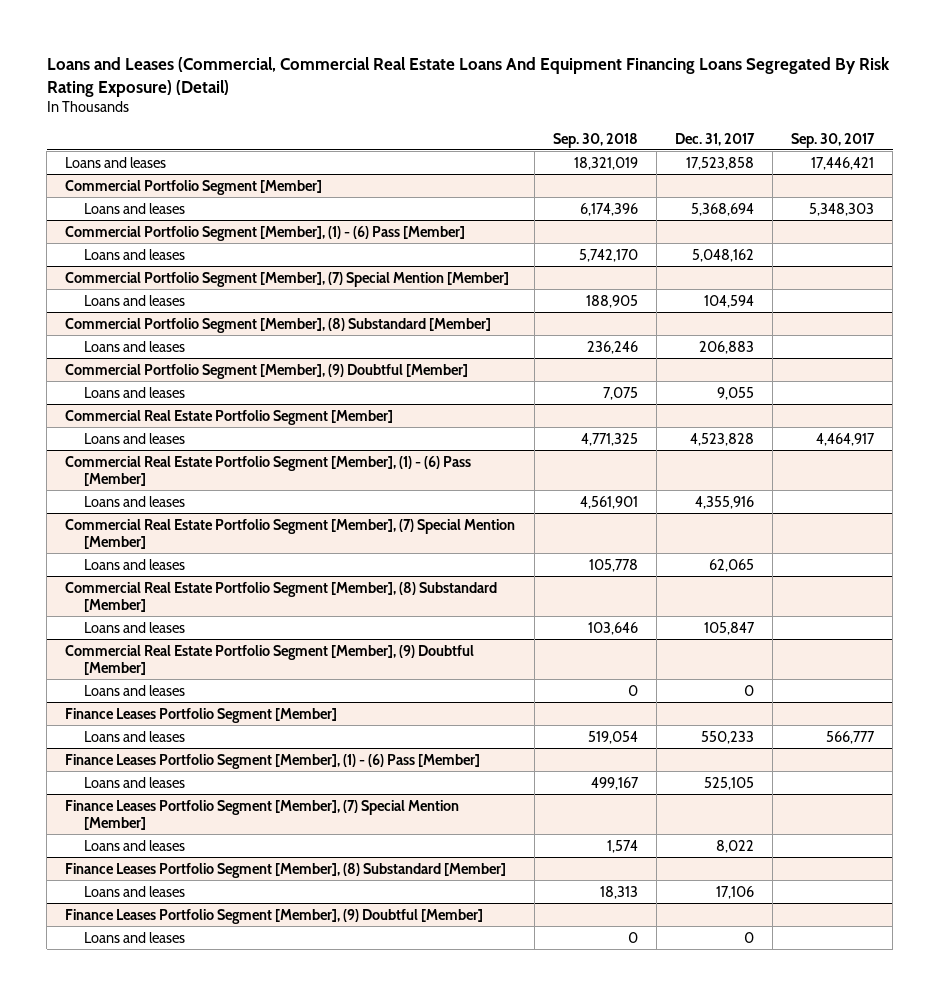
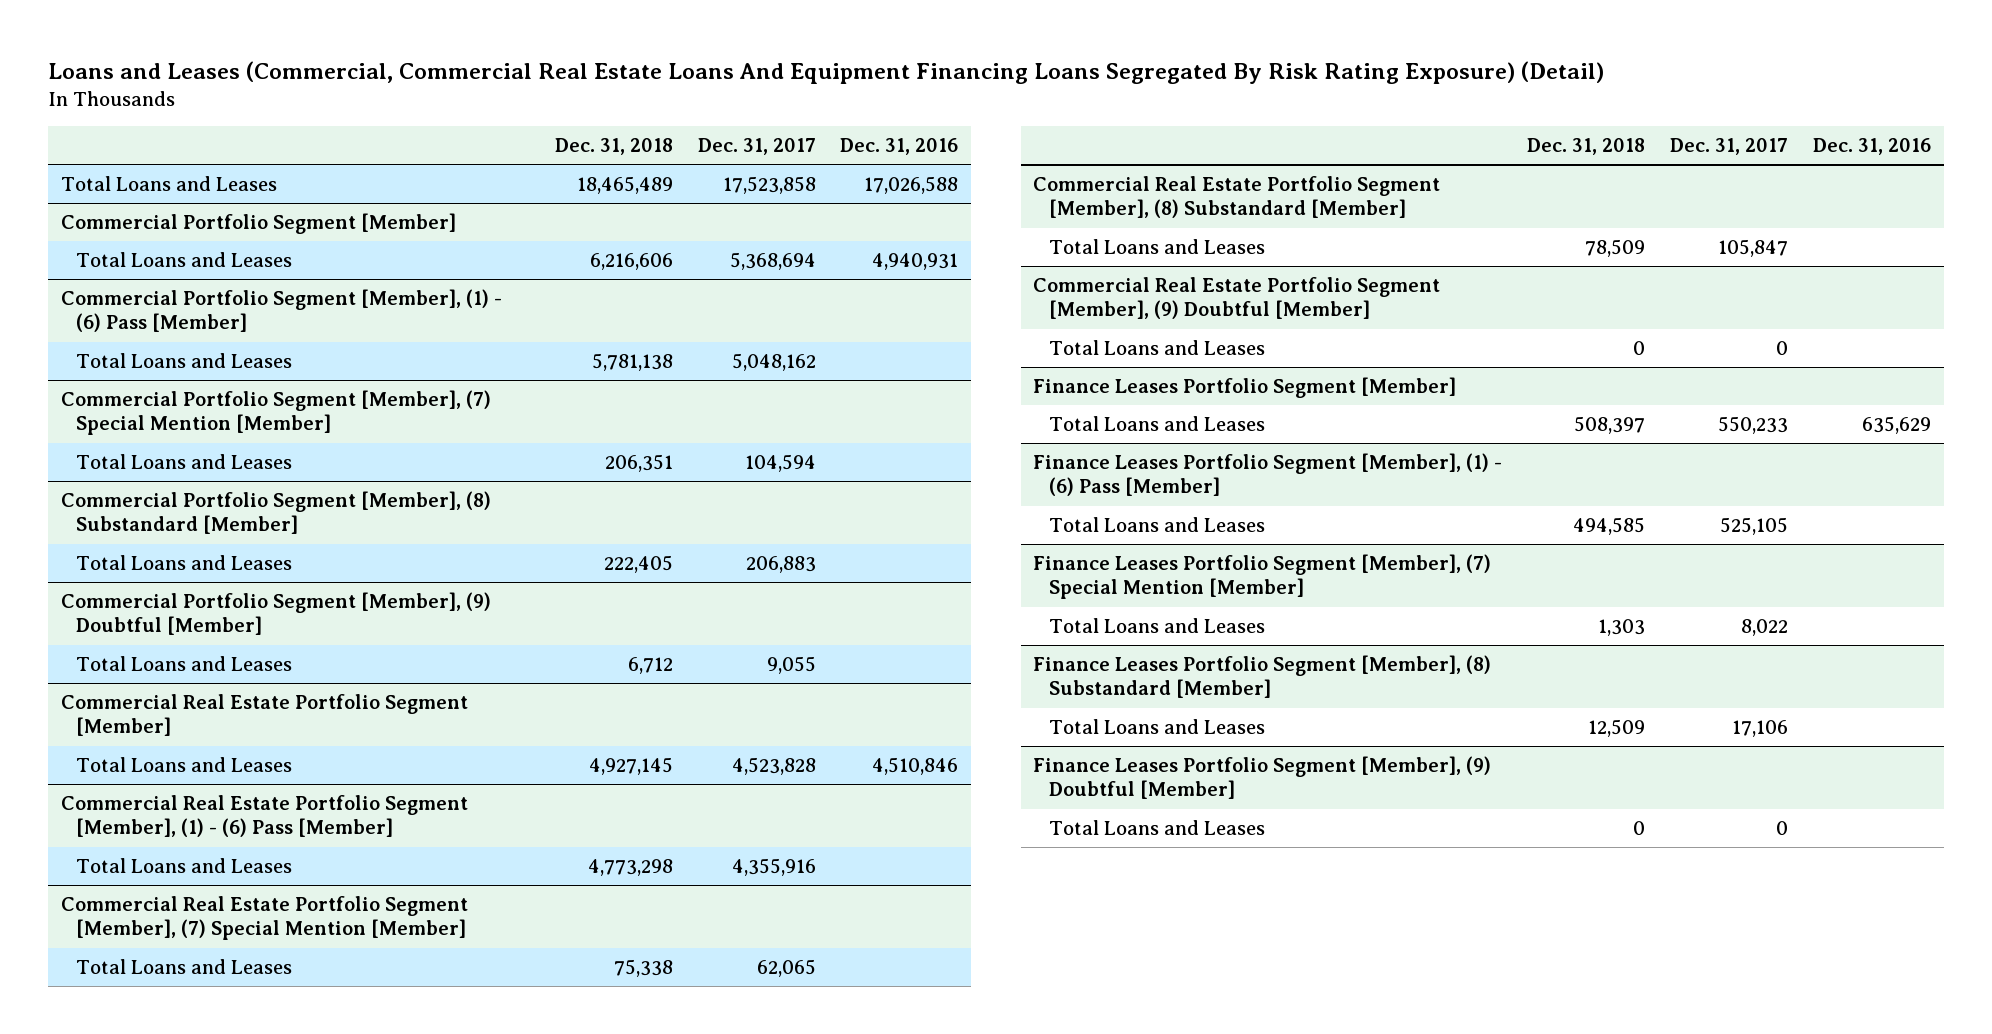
[552,132,638,148] Sep. 30, 2018 -> none
[791,132,876,148] Sep. 30, 2017 -> none
none -> [554,138,673,156] Dec. 31, 2018
none -> [840,138,959,156] Dec. 31, 2016
[65,156,167,168] Loans and leases -> [60,176,277,192] Total Loans and Leases
[83,202,185,214] Loans and leases -> [75,252,292,268] Total Loans and Leases
[83,248,185,260] Loans and leases -> [75,353,292,369] Total Loans and Leases
[83,294,185,306] Loans and leases -> [75,454,292,470] Total Loans and Leases
[83,340,185,352] Loans and leases -> [75,555,292,571] Total Loans and Leases
[83,386,185,398] Loans and leases -> [75,656,292,672] Total Loans and Leases
[83,432,185,444] Loans and leases -> [75,757,292,773] Total Loans and Leases
[83,495,185,507] Loans and leases -> [75,858,292,874] Total Loans and Leases
[83,558,185,570] Loans and leases -> [75,959,292,975] Total Loans and Leases
[83,621,185,633] Loans and leases -> [1048,239,1265,255] Total Loans and Leases
[83,684,185,696] Loans and leases -> [1048,340,1265,356] Total Loans and Leases
[83,730,185,742] Loans and leases -> [1048,416,1265,432] Total Loans and Leases
[83,776,185,788] Loans and leases -> [1048,517,1265,533] Total Loans and Leases
[83,839,185,851] Loans and leases -> [1048,618,1265,634] Total Loans and Leases
[83,885,185,897] Loans and leases -> [1048,719,1265,735] Total Loans and Leases
[83,931,185,943] Loans and leases -> [1048,820,1265,836] Total Loans and Leases

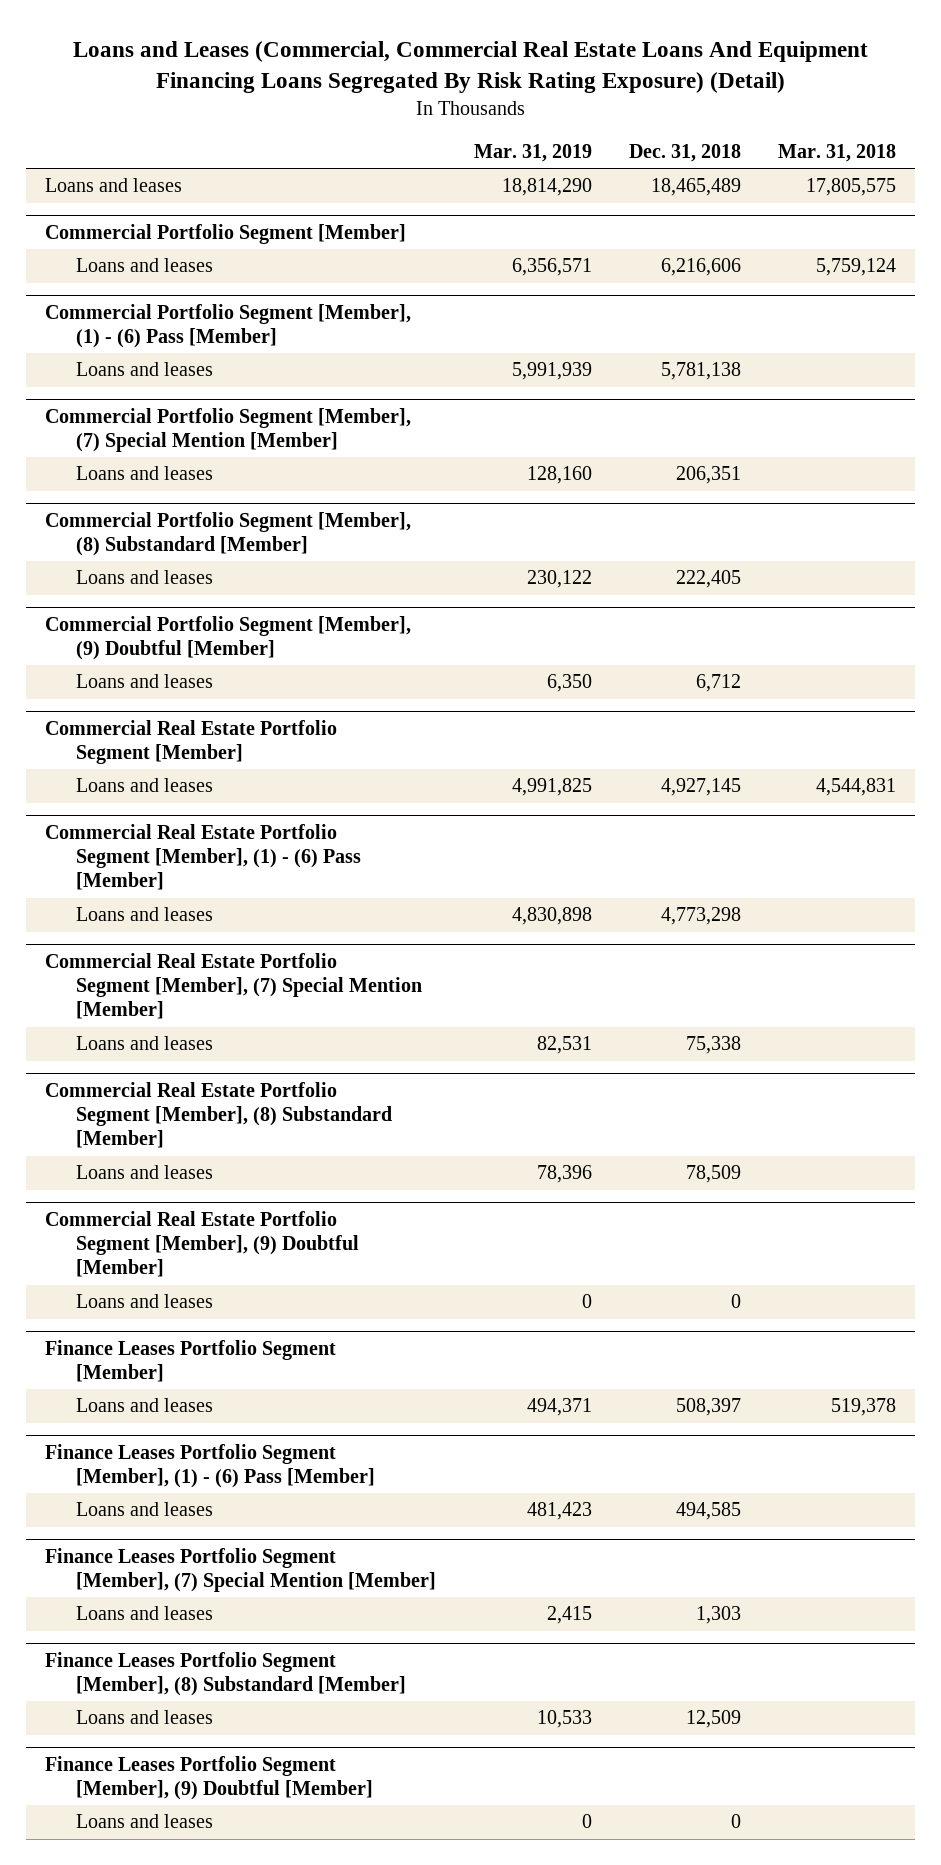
[697,138,816,156] Dec. 31, 2017 -> none
[840,138,959,156] Dec. 31, 2016 -> none
none -> [473,143,592,162] Mar. 31, 2019
none -> [778,143,897,162] Mar. 31, 2018
[60,176,277,192] Total Loans and Leases -> [44,178,182,193] Loans and leases
[75,252,292,268] Total Loans and Leases -> [76,258,214,273] Loans and leases
[75,353,292,369] Total Loans and Leases -> [76,362,214,377] Loans and leases
[75,454,292,470] Total Loans and Leases -> [76,466,214,481] Loans and leases
[75,555,292,571] Total Loans and Leases -> [76,570,214,585] Loans and leases
[75,656,292,672] Total Loans and Leases -> [76,674,214,689] Loans and leases
[75,757,292,773] Total Loans and Leases -> [76,778,214,793] Loans and leases
[75,858,292,874] Total Loans and Leases -> [76,907,214,922] Loans and leases
[75,959,292,975] Total Loans and Leases -> [76,1036,214,1051] Loans and leases
[1048,239,1265,255] Total Loans and Leases -> [76,1165,214,1180] Loans and leases
[1048,340,1265,356] Total Loans and Leases -> [76,1294,214,1309] Loans and leases
[1048,416,1265,432] Total Loans and Leases -> [76,1398,214,1413] Loans and leases
[1048,517,1265,533] Total Loans and Leases -> [76,1502,214,1517] Loans and leases
[1048,618,1265,634] Total Loans and Leases -> [76,1606,214,1621] Loans and leases
[1048,719,1265,735] Total Loans and Leases -> [76,1710,214,1725] Loans and leases
[1048,820,1265,836] Total Loans and Leases -> [76,1814,214,1829] Loans and leases

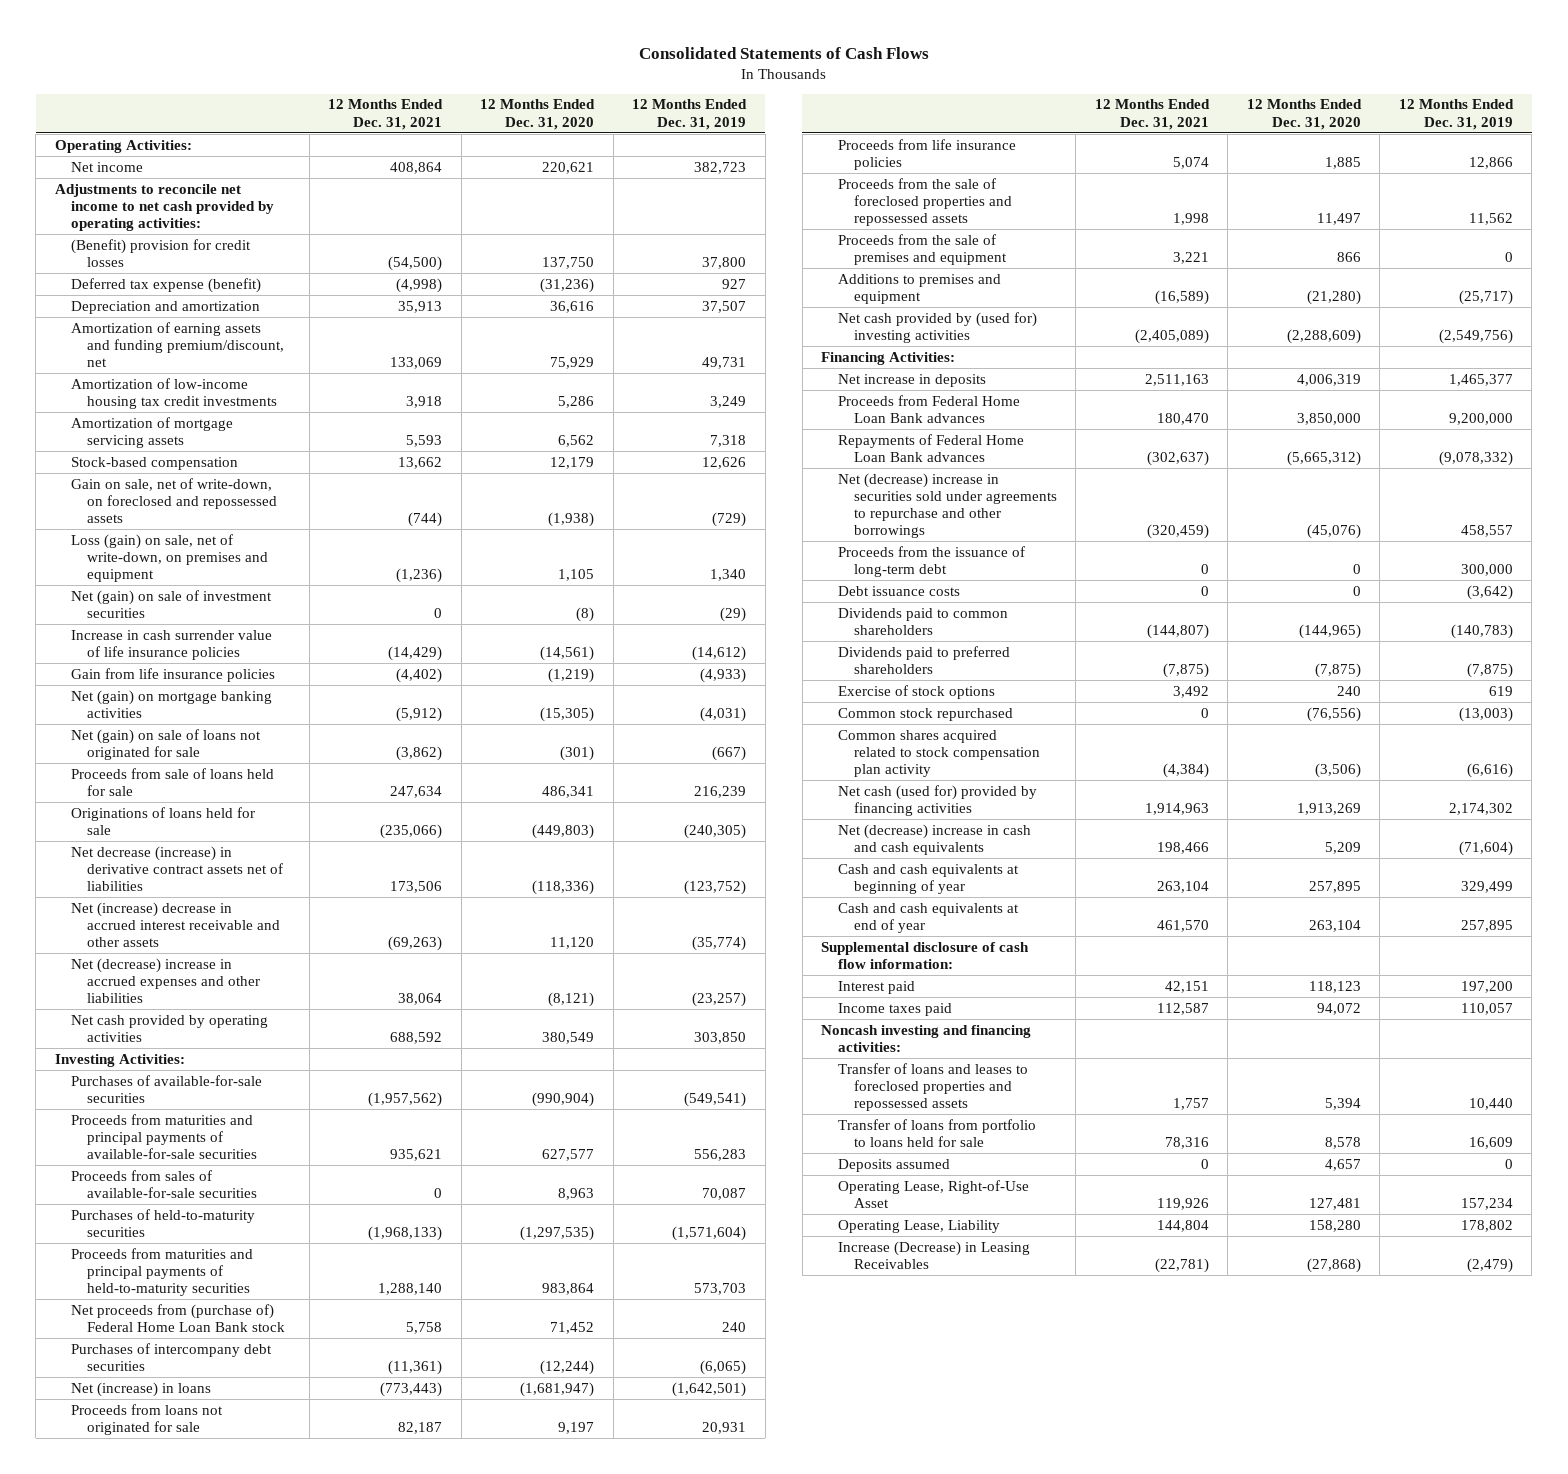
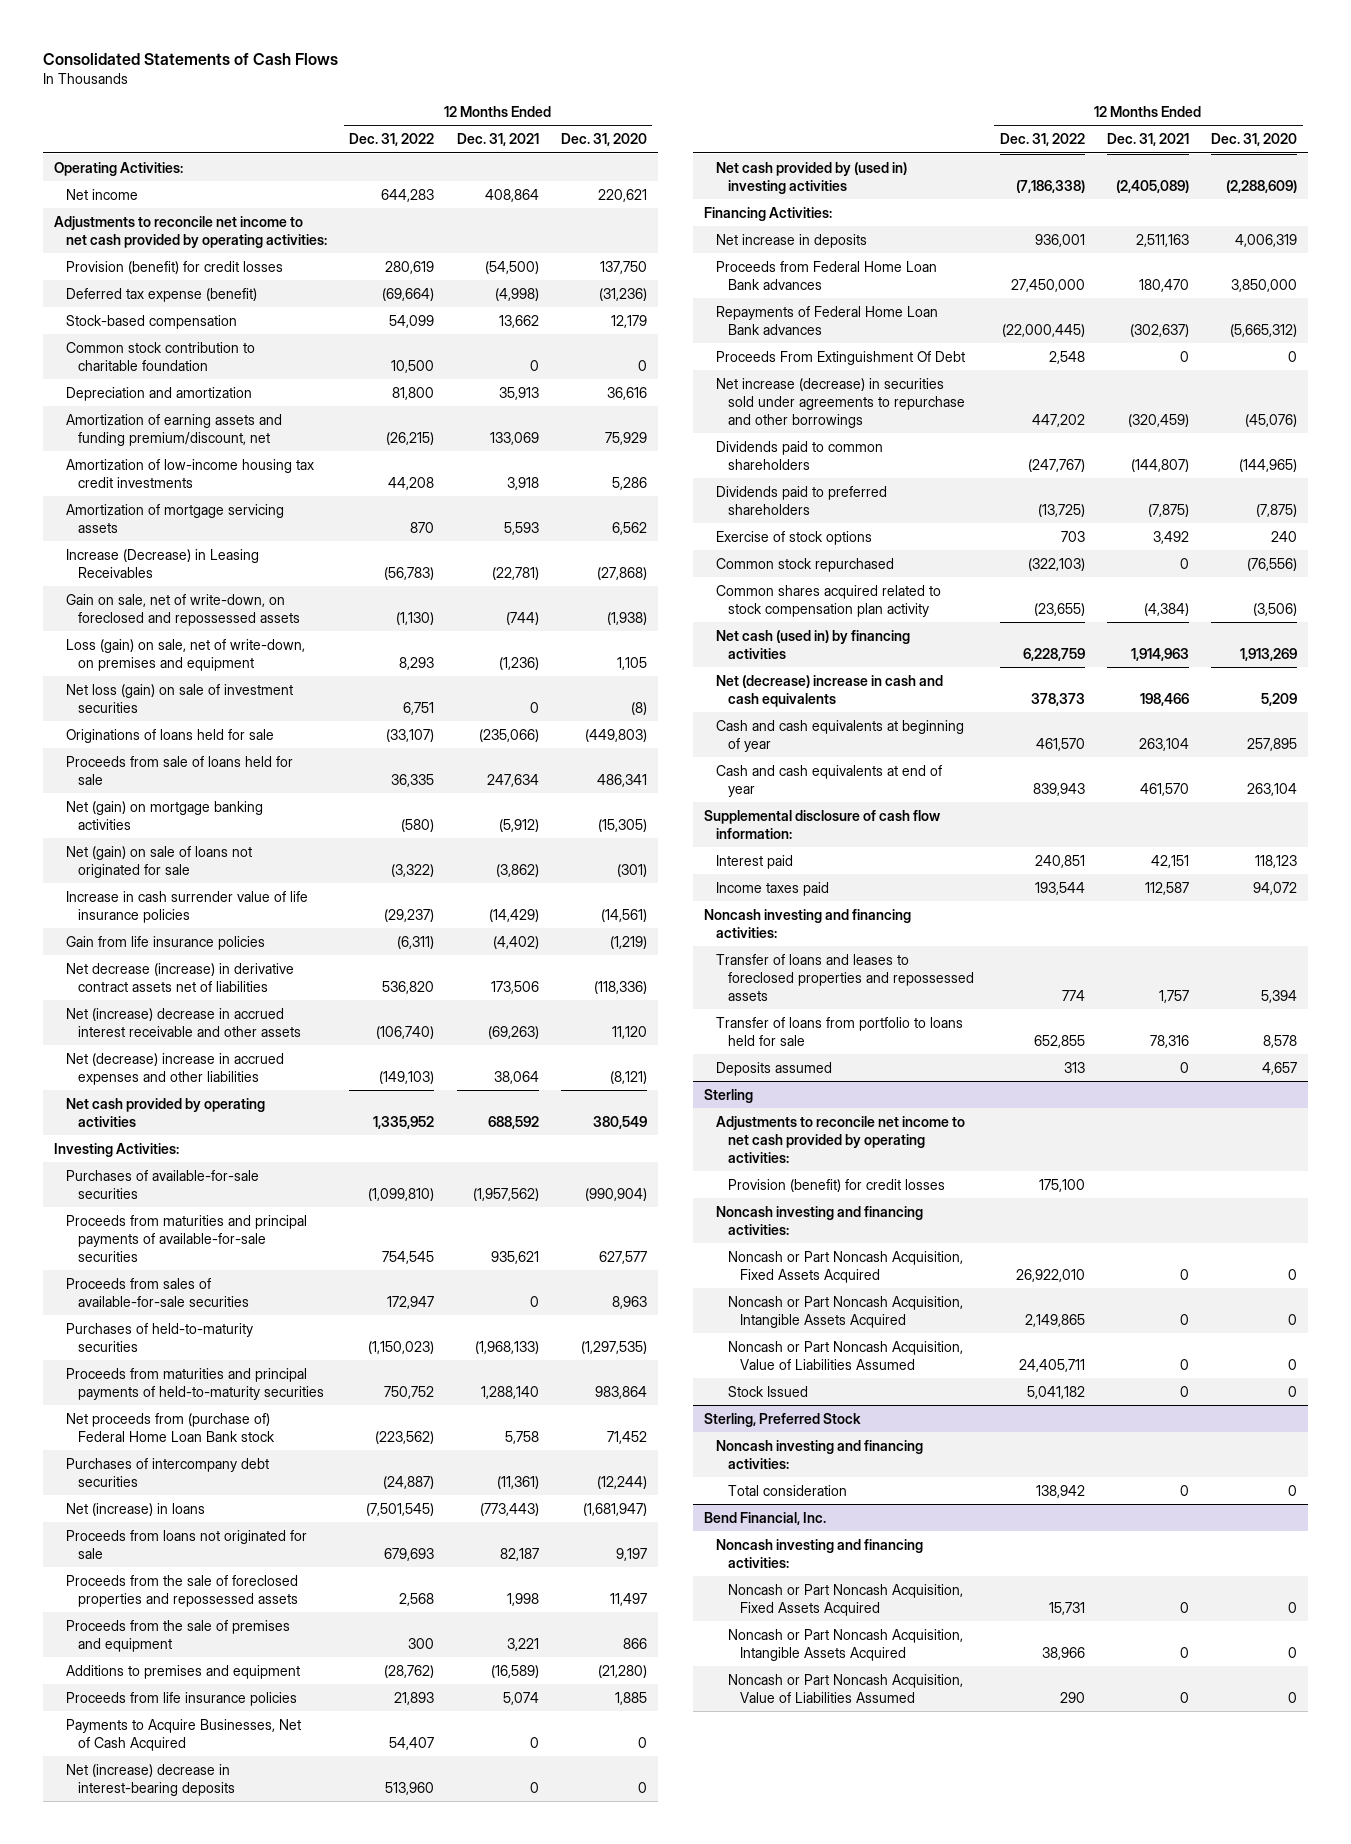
[632,99,748,130] 12 Months Ended Dec. 31, 2019 -> none
none -> [349,132,435,146] Dec. 31, 2022
[70,238,251,267] (Benefit) provision for credit losses -> [65,260,283,274] Provision (benefit) for credit losses
[70,456,238,470] Stock-based compensation -> [65,314,237,329] Stock-based compensation
none -> [65,341,255,371] Common stock contribution to charitable foundation
[837,1240,1030,1269] Increase (Decrease) in Leasing Receivables -> [65,548,259,578] Increase (Decrease) in Leasing Receivables
[70,589,272,618] Net (gain) on sale of investment securities -> [65,683,293,713] Net loss (gain) on sale of investment securities
[70,806,255,835] Originations of loans held for sale -> [65,728,274,743] Originations of loans held for sale
[70,767,274,796] Proceeds from sale of loans held for sale -> [65,755,293,785] Proceeds from sale of loans held for sale
[70,629,272,660] Increase in cash surrender value of life insurance policies -> [65,890,308,923] Increase in cash surrender value of life insurance policies
[70,667,275,682] Gain from life insurance policies -> [65,935,265,950] Gain from life insurance policies
[837,138,1016,170] Proceeds from life insurance policies -> [65,1691,297,1706] Proceeds from life insurance policies
none -> [65,1718,301,1751] Payments to Acquire Businesses, Net of Cash Acquired
none -> [65,1763,235,1796] Net (increase) decrease in interest-bearing deposits
[837,311,1037,343] Net cash provided by (used for) investing activities -> [716,161,908,194] Net cash provided by (used in) investing activities
[837,545,1025,577] Proceeds from the issuance of long-term debt -> none
[837,585,960,596] Debt issuance costs -> none
none -> [716,350,966,365] Proceeds From Extinguishment Of Debt
[837,472,1057,539] Net (decrease) increase in securities sold under agreements to repurchase and other borrowings -> [716,377,966,428] Net increase (decrease) in securities sold under agreements to repurchase and other borrowings
[837,784,1037,816] Net cash (used for) provided by financing activities -> [716,629,911,659] Net cash (used in) by financing activities
[837,1179,1029,1208] Operating Lease, Right-of-Use Asset -> none
[837,1219,1000,1233] Operating Lease, Liability -> none
none -> [704,1088,754,1103] Sterling
none -> [716,1115,966,1163] Adjustments to reconcile net income to net cash provided by operating activities:
none -> [728,1178,946,1192] Provision (benefit) for credit losses
none -> [716,1205,924,1235] Noncash investing and financing activities:
none -> [728,1250,964,1283] Noncash or Part Noncash Acquisition, Fixed Assets Acquired
none -> [728,1295,964,1328] Noncash or Part Noncash Acquisition, Intangible Assets Acquired
none -> [728,1340,964,1370] Noncash or Part Noncash Acquisition, Value of Liabilities Assumed
none -> [728,1385,809,1397] Stock Issued
none -> [704,1412,862,1427] Sterling, Preferred Stock
none -> [716,1439,924,1469] Noncash investing and financing activities:
none -> [728,1484,848,1496] Total consideration
none -> [704,1511,827,1525] Bend Financial, Inc.
none -> [716,1538,924,1568] Noncash investing and financing activities:
none -> [728,1583,964,1616] Noncash or Part Noncash Acquisition, Fixed Assets Acquired
none -> [728,1628,964,1661] Noncash or Part Noncash Acquisition, Intangible Assets Acquired
none -> [728,1673,964,1703] Noncash or Part Noncash Acquisition, Value of Liabilities Assumed

